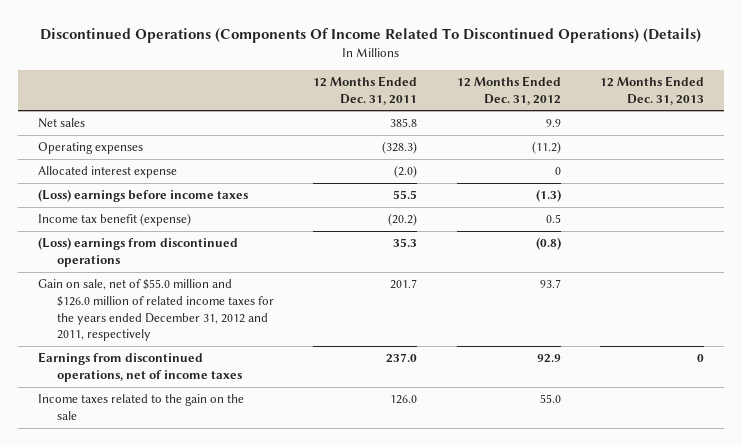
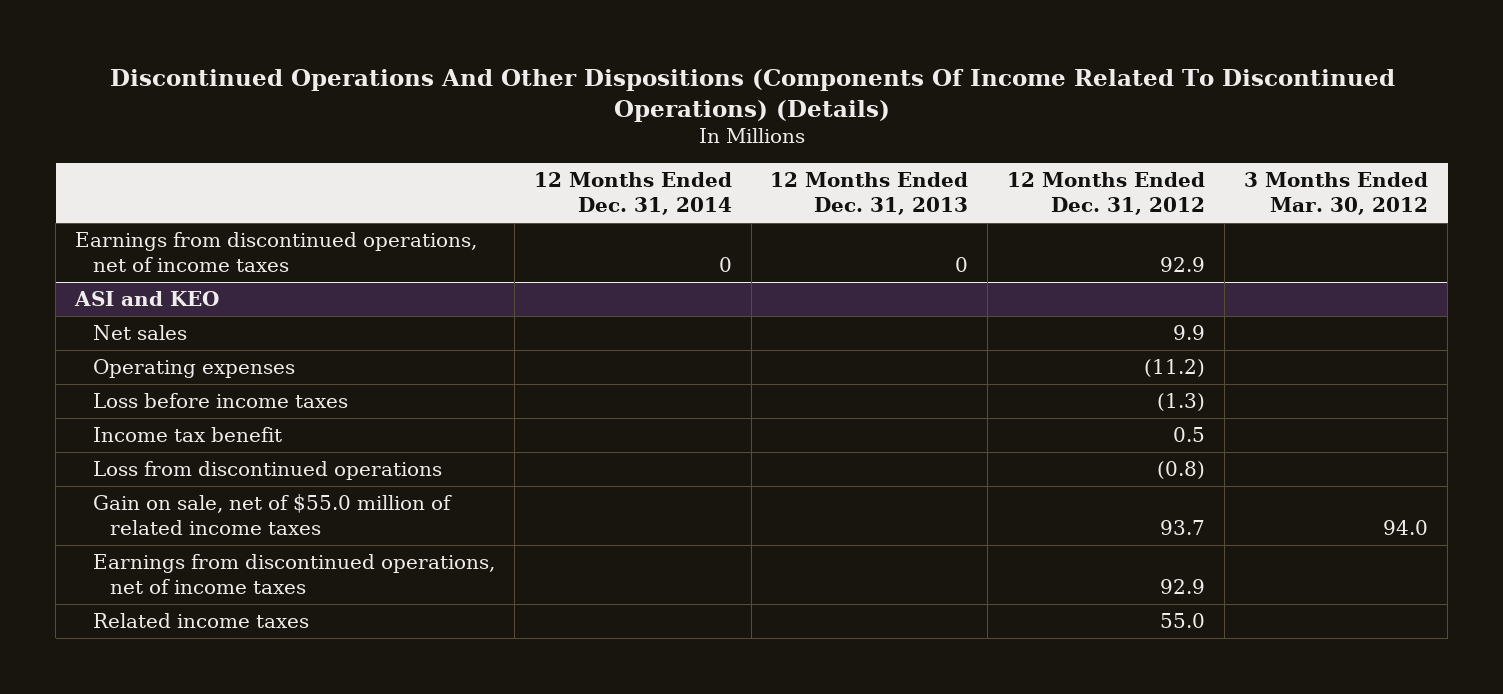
[40,27,702,43] Discontinued Operations (Components Of Income Related To Discontinued Operations) (Details) -> [109,69,1395,122] Discontinued Operations And Other Dispositions (Components Of Income Related To Discontinued Operations) (Details)
[313,75,418,105] 12 Months Ended Dec. 31, 2011 -> none
none -> [533,172,732,216] 12 Months Ended Dec. 31, 2014
none -> [1244,172,1429,216] 3 Months Ended Mar. 30, 2012
[38,352,242,382] Earnings from discontinued operations, net of income taxes -> [75,232,478,273] Earnings from discontinued operations, net of income taxes
none -> [74,291,220,307] ASI and KEO
[38,166,178,179] Allocated interest expense -> none
[38,189,249,203] (Loss) earnings before income taxes -> [92,393,348,409] Loss before income taxes
[38,213,192,227] Income tax benefit (expense) -> [92,427,282,443] Income tax benefit
[38,237,239,267] (Loss) earnings from discontinued operations -> [92,461,442,481] Loss from discontinued operations
[38,279,274,342] Gain on sale, net of $55.0 million and $126.0 million of related income taxes for the years ended December 31, 2012 and 2011, respectively -> [92,494,452,536] Gain on sale, net of $55.0 million of related income taxes
none -> [92,554,495,595] Earnings from discontinued operations, net of income taxes
[38,394,245,420] Income taxes related to the gain on the sale -> [92,613,309,629] Related income taxes

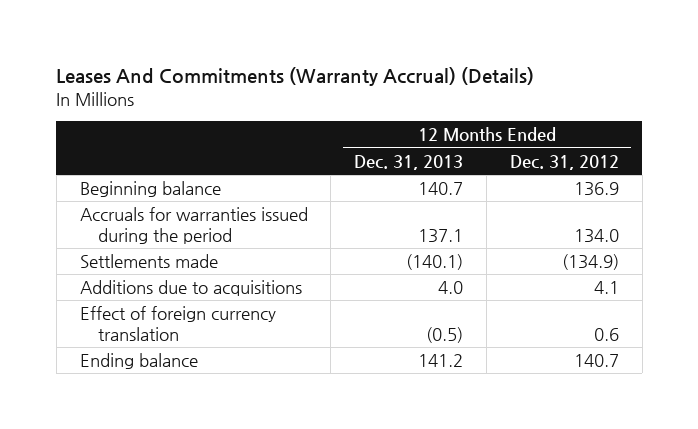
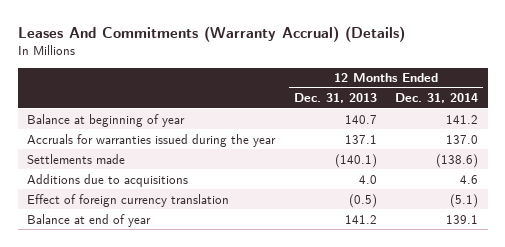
[509,154,619,170] Dec. 31, 2012 -> none
none -> [395,93,479,104] Dec. 31, 2014
[79,181,221,198] Beginning balance -> [27,113,186,127] Balance at beginning of year
[79,207,308,244] Accruals for warranties issued during the period -> [27,133,277,147] Accruals for warranties issued during the year
[79,353,198,370] Ending balance -> [27,213,152,227] Balance at end of year

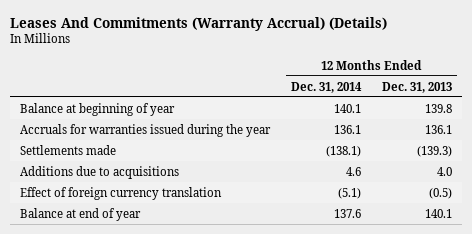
[344,114,377,124] 140.7 -> [424,103,452,113] 139.8
[446,114,479,124] 141.2 -> [334,103,362,113] 140.1
[344,134,377,144] 137.1 -> [424,124,452,134] 136.1
[446,134,479,144] 137.0 -> [334,124,362,134] 136.1
[334,153,377,168] (140.1) -> [416,145,452,157] (139.3)
[436,153,479,168] (138.6) -> [326,145,362,157] (138.1)
[344,214,377,224] 141.2 -> [424,208,452,218] 140.1
[446,214,479,224] 139.1 -> [334,208,362,218] 137.6

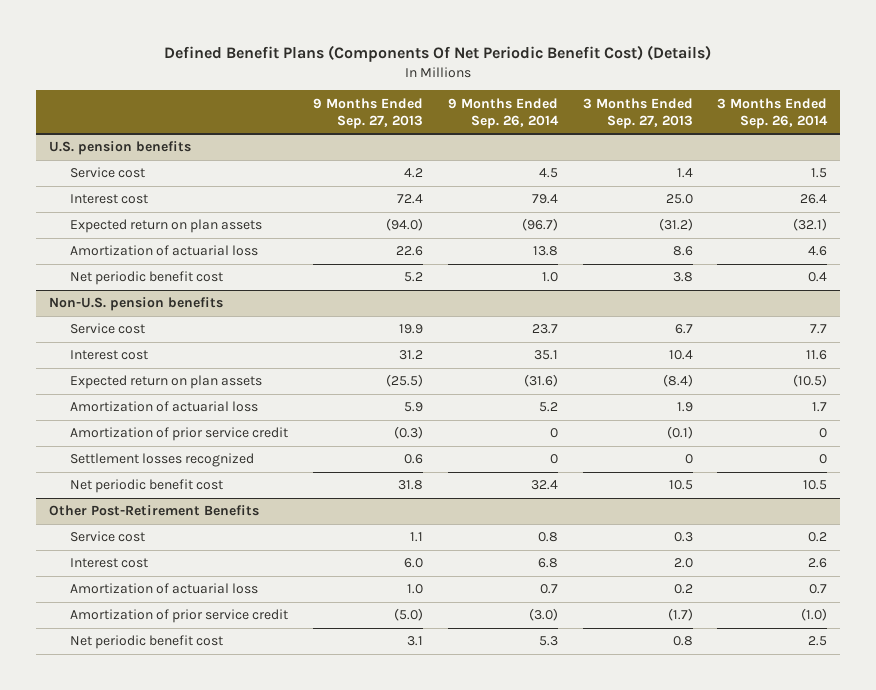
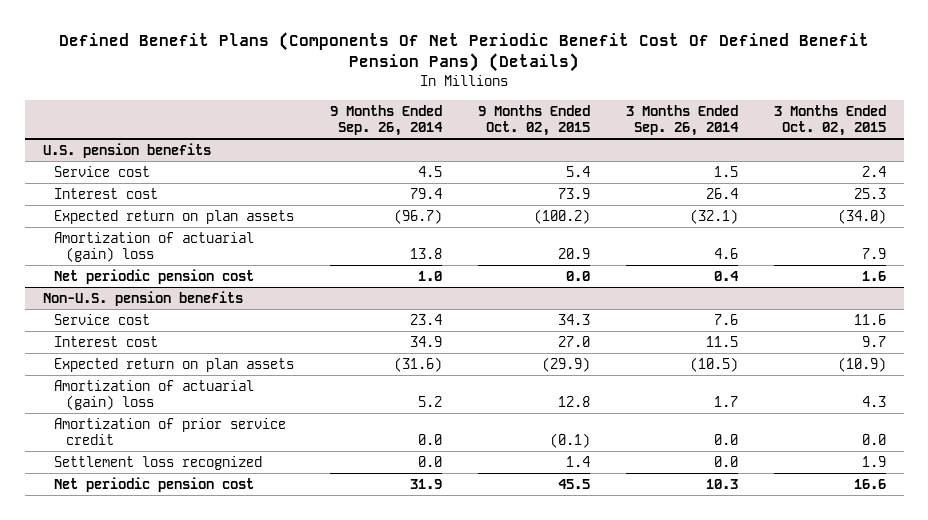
[164,44,712,62] Defined Benefit Plans (Components Of Net Periodic Benefit Cost) (Details) -> [59,32,870,73] Defined Benefit Plans (Components Of Net Periodic Benefit Cost Of Defined Benefit Pension Pans) (Details)
[312,97,423,129] 9 Months Ended Sep. 27, 2013 -> none
[582,97,693,129] 3 Months Ended Sep. 27, 2013 -> none
none -> [477,104,590,136] 9 Months Ended Oct. 02, 2015
none -> [773,104,886,136] 3 Months Ended Oct. 02, 2015
[70,245,259,257] Amortization of actuarial loss -> [54,231,255,263] Amortization of actuarial (gain) loss
[70,271,224,286] Net periodic benefit cost -> [54,268,255,284] Net periodic pension cost
[531,324,558,335] 23.7 -> [410,313,443,325] 23.4
[810,324,828,335] 7.7 -> [713,313,738,325] 7.6
[533,350,558,361] 35.1 -> [410,335,443,347] 34.9
[806,350,828,361] 11.6 -> [705,335,738,347] 11.5
[48,505,259,517] Other Post-Retirement Benefits -> none
[70,531,146,543] Service cost -> none
[70,558,149,569] Interest cost -> none
[70,583,259,595] Amortization of actuarial loss -> none
[70,609,289,624] Amortization of prior service credit -> none
[70,635,224,650] Net periodic benefit cost -> none
[70,401,259,413] Amortization of actuarial loss -> [54,379,255,411] Amortization of actuarial (gain) loss
[549,428,558,439] 0 -> [418,434,443,446] 0.0
[819,428,828,439] 0 -> [713,434,738,446] 0.0
[70,453,255,468] Settlement losses recognized -> [54,455,263,470] Settlement loss recognized
[549,454,558,465] 0 -> [418,455,443,467] 0.0
[819,454,828,465] 0 -> [713,455,738,467] 0.0
[70,479,224,494] Net periodic benefit cost -> [54,476,255,492] Net periodic pension cost
[530,480,558,491] 32.4 -> [410,478,443,489] 31.9
[803,480,828,491] 10.5 -> [705,478,738,489] 10.3

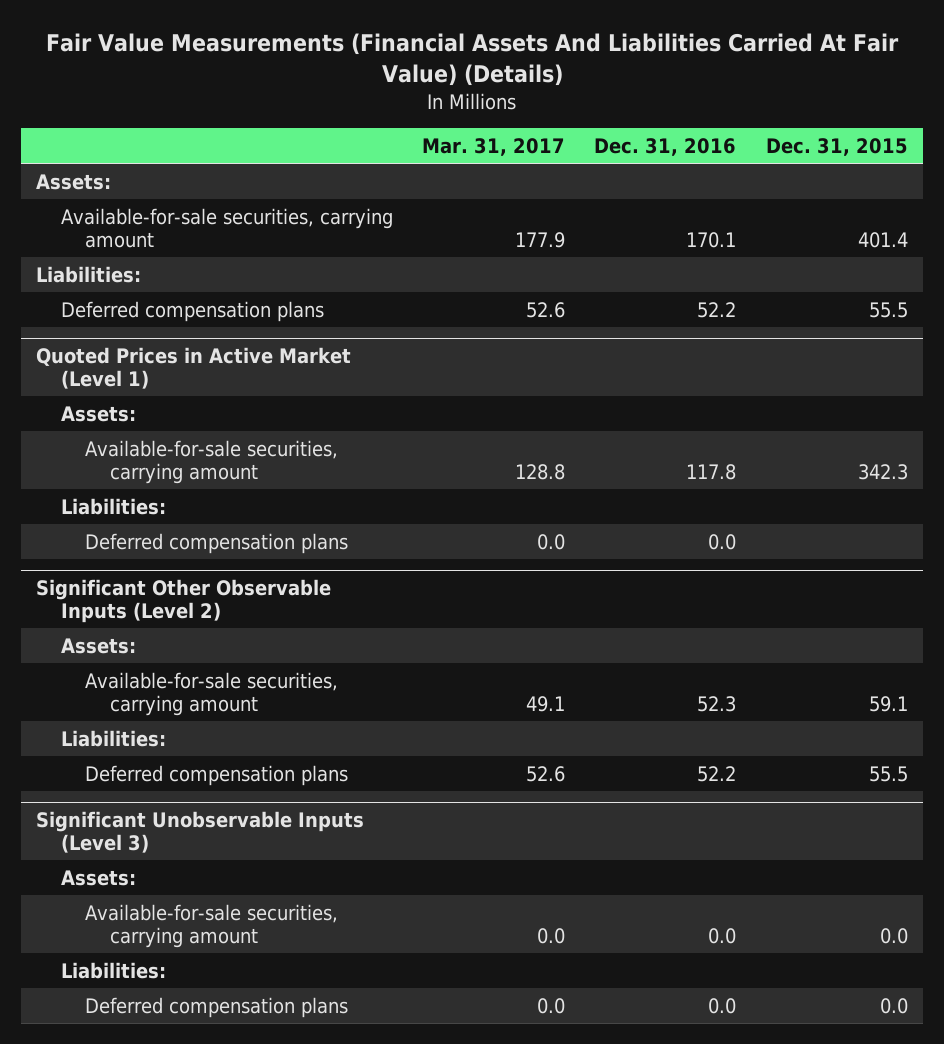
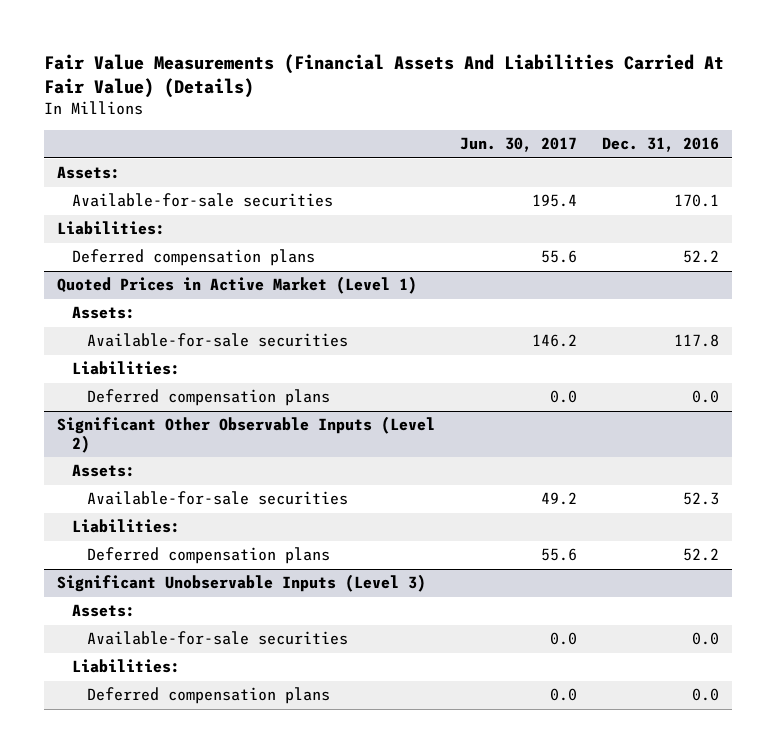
[421,138,565,157] Mar. 31, 2017 -> none
[765,138,908,157] Dec. 31, 2015 -> none
none -> [459,137,577,153] Jun. 30, 2017
[60,207,393,248] Available-for-sale securities, carrying amount -> [72,193,334,208] Available-for-sale securities
[85,439,339,484] Available-for-sale securities, carrying amount -> [87,333,349,348] Available-for-sale securities
[85,671,339,716] Available-for-sale securities, carrying amount -> [87,491,349,506] Available-for-sale securities
[85,903,339,948] Available-for-sale securities, carrying amount -> [87,631,349,646] Available-for-sale securities

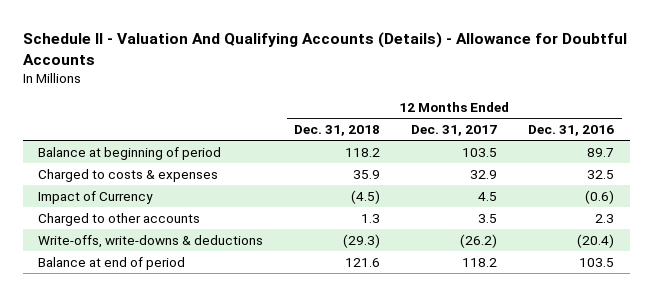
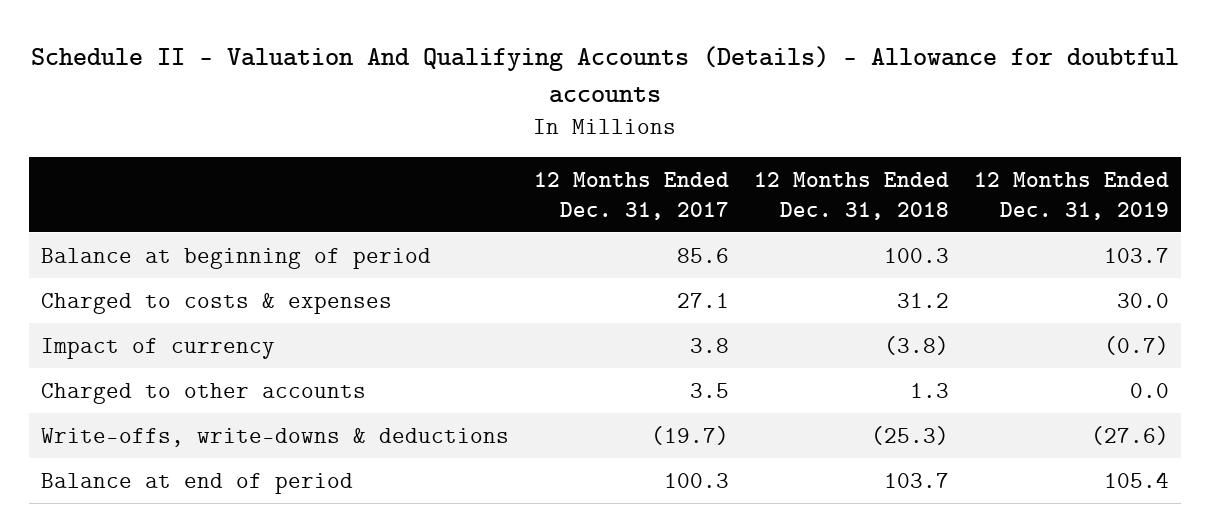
[22,31,627,65] Schedule II - Valuation And Qualifying Accounts (Details) - Allowance for Doubtful Accounts -> [30,46,1179,103] Schedule II - Valuation And Qualifying Accounts (Details) - Allowance for doubtful accounts
[528,125,615,137] Dec. 31, 2016 -> none
none -> [973,171,1169,220] 12 Months Ended Dec. 31, 2019
[345,147,381,157] 118.2 -> [883,247,949,263] 100.3
[462,147,498,157] 103.5 -> [677,247,730,263] 85.6
[353,169,381,179] 35.9 -> [896,292,949,308] 31.2
[470,169,498,179] 32.9 -> [677,292,730,308] 27.1
[38,190,154,204] Impact of Currency -> [41,337,276,359] Impact of currency
[351,189,381,204] (4.5) -> [883,335,949,355] (3.8)
[478,191,498,201] 4.5 -> [690,337,730,353] 3.8
[343,233,381,248] (29.3) -> [870,425,949,445] (25.3)
[460,233,498,248] (26.2) -> [651,425,730,445] (19.7)
[345,257,381,267] 121.6 -> [883,472,949,488] 103.7
[462,257,498,267] 118.2 -> [664,472,730,488] 100.3

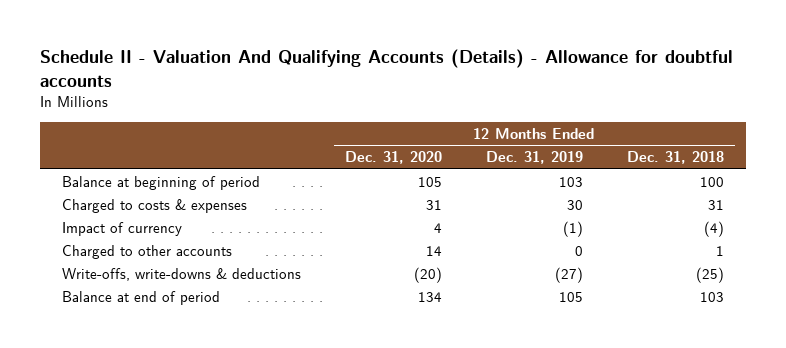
[534,171,730,220] 12 Months Ended Dec. 31, 2017 -> none
none -> [345,151,443,165] Dec. 31, 2020
[883,247,949,263] 100.3 -> [699,176,724,187] 100
[1103,247,1169,263] 103.7 -> [558,176,583,187] 103
[896,292,949,308] 31.2 -> [707,199,724,210] 31
[1116,292,1169,308] 30.0 -> [566,199,583,210] 30
[883,335,949,355] (3.8) -> [703,220,724,237] (4)
[1103,335,1169,355] (0.7) -> [562,220,583,237] (1)
[909,382,949,398] 1.3 -> [715,245,724,256] 1
[1129,382,1169,398] 0.0 -> [574,245,583,256] 0
[870,425,949,445] (25.3) -> [695,266,724,283] (25)
[1090,425,1169,445] (27.6) -> [554,266,583,283] (27)
[883,472,949,488] 103.7 -> [699,291,724,302] 103
[1103,471,1169,488] 105.4 -> [558,291,583,302] 105

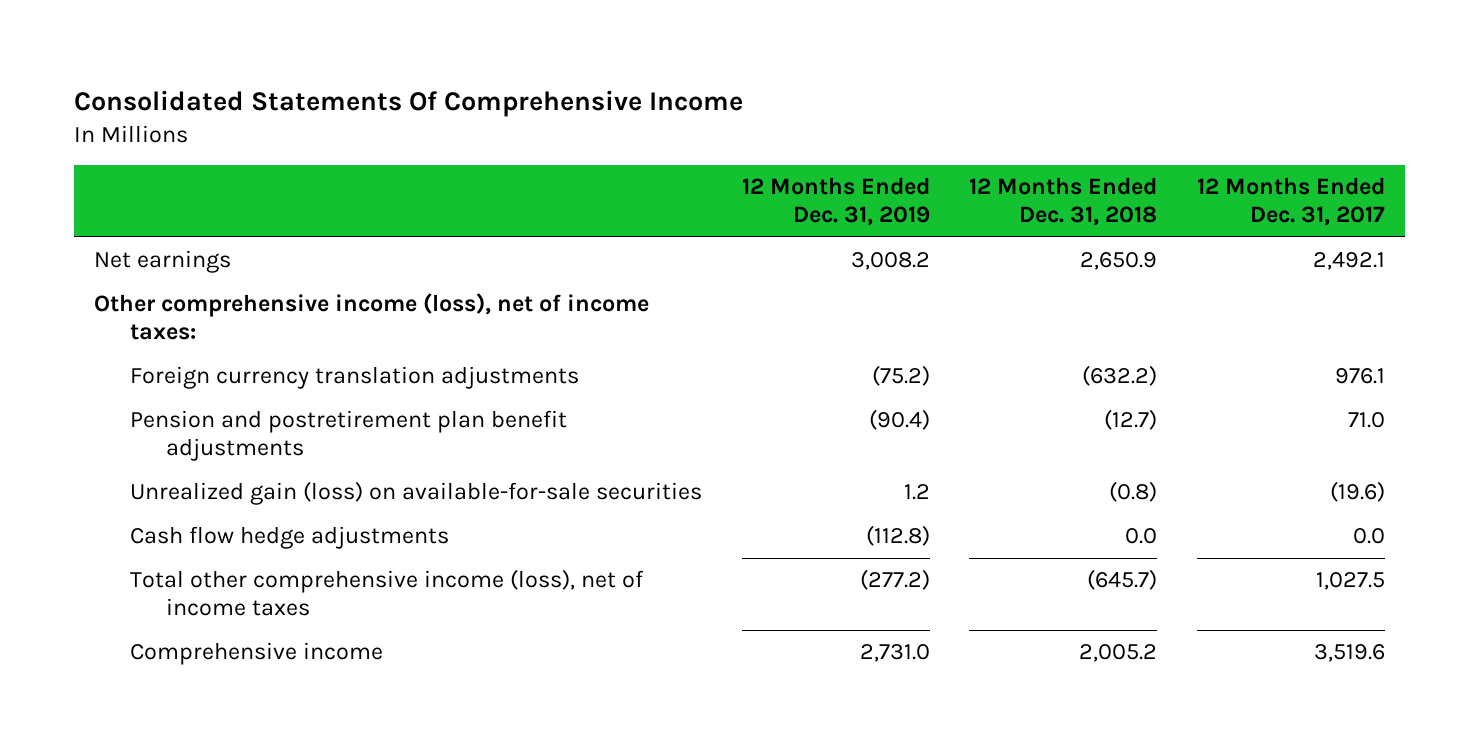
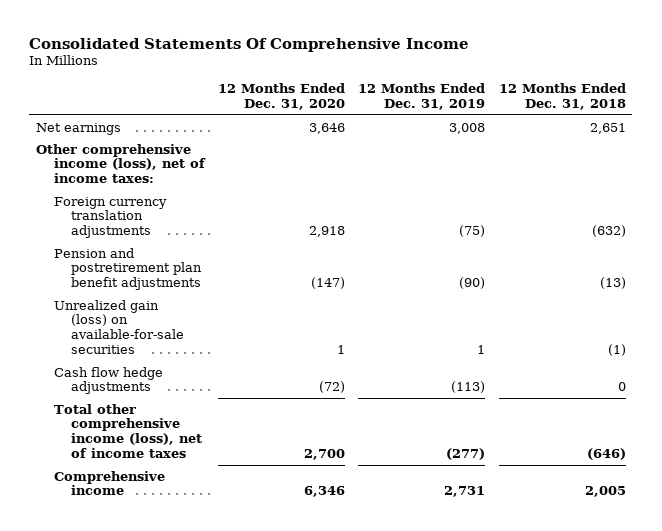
[1196,177,1385,227] 12 Months Ended Dec. 31, 2017 -> none
none -> [217,83,345,111] 12 Months Ended Dec. 31, 2020
[850,252,930,271] 3,008.2 -> [449,122,486,134] 3,008
[1080,252,1158,271] 2,650.9 -> [589,122,626,134] 2,651
[871,365,930,387] (75.2) -> [459,225,486,238] (75)
[1082,365,1158,387] (632.2) -> [591,225,626,238] (632)
[868,409,930,431] (90.4) -> [459,277,486,290] (90)
[1104,409,1158,431] (12.7) -> [599,277,626,290] (13)
[903,484,930,501] 1.2 -> [477,344,486,354] 1
[1109,481,1158,503] (0.8) -> [607,343,626,356] (1)
[865,525,930,547] (112.8) -> [451,381,486,394] (113)
[1125,528,1158,545] 0.0 -> [617,382,626,392] 0
[859,569,930,591] (277.2) -> [446,447,486,460] (277)
[1087,569,1158,591] (645.7) -> [586,447,626,460] (646)
[859,644,930,663] 2,731.0 -> [444,486,486,498] 2,731
[1079,644,1158,663] 2,005.2 -> [584,486,626,498] 2,005

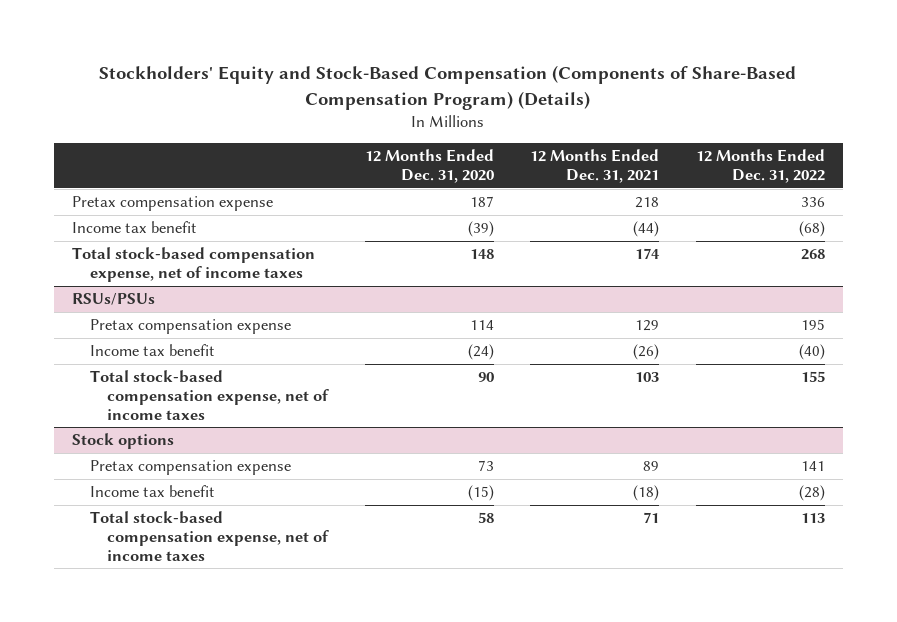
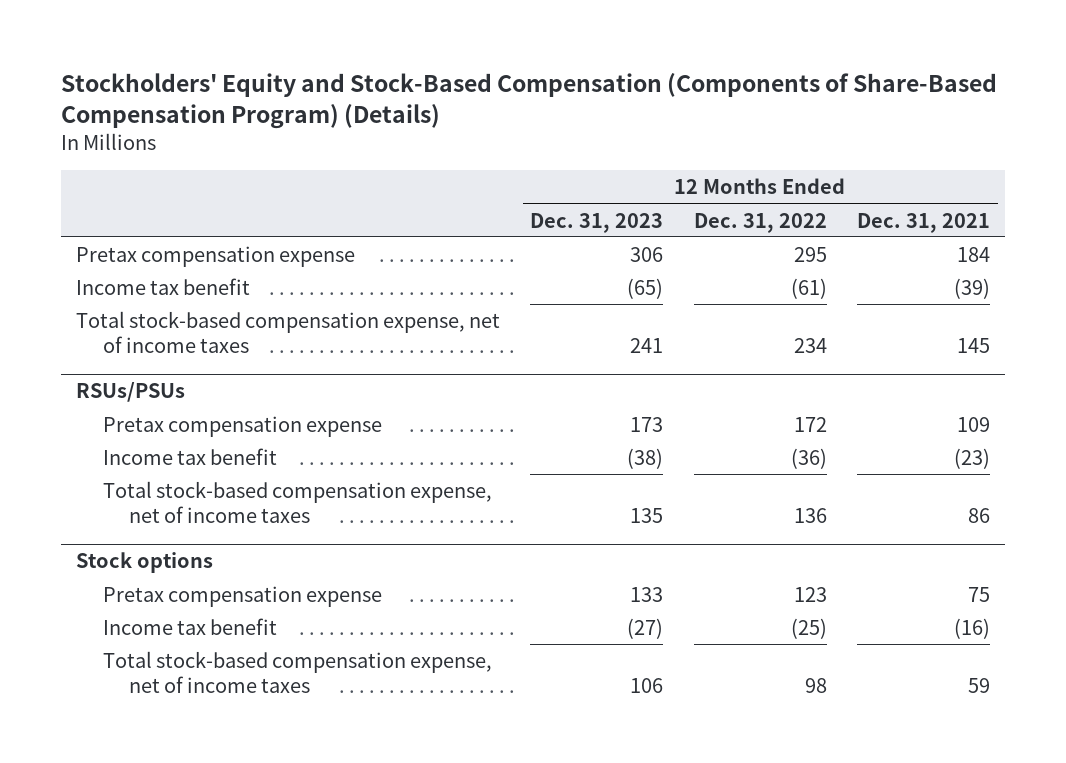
[364,149,494,183] 12 Months Ended Dec. 31, 2020 -> none
none -> [530,212,664,233] Dec. 31, 2023
[635,197,660,209] 218 -> [957,247,991,263] 184
[800,197,825,208] 336 -> [793,247,827,263] 295
[633,221,660,238] (44) -> [954,278,991,300] (39)
[798,221,825,238] (68) -> [790,278,827,300] (61)
[635,248,661,260] 174 -> [957,337,991,353] 145
[800,249,825,261] 268 -> [793,337,827,353] 234
[635,320,660,332] 129 -> [957,417,991,433] 109
[800,319,825,331] 195 -> [793,417,827,433] 172
[633,344,660,361] (26) -> [954,448,991,470] (23)
[798,344,825,361] (40) -> [790,448,827,470] (36)
[635,372,660,383] 103 -> [968,507,991,523] 86
[800,371,825,383] 155 -> [793,507,827,523] 136
[643,461,660,472] 89 -> [968,587,991,603] 75
[800,461,825,472] 141 -> [793,587,827,603] 123
[633,485,660,502] (18) -> [954,618,991,640] (16)
[798,485,825,502] (28) -> [790,618,827,640] (25)
[643,512,660,524] 71 -> [968,677,991,693] 59
[800,513,825,524] 113 -> [804,677,827,693] 98

